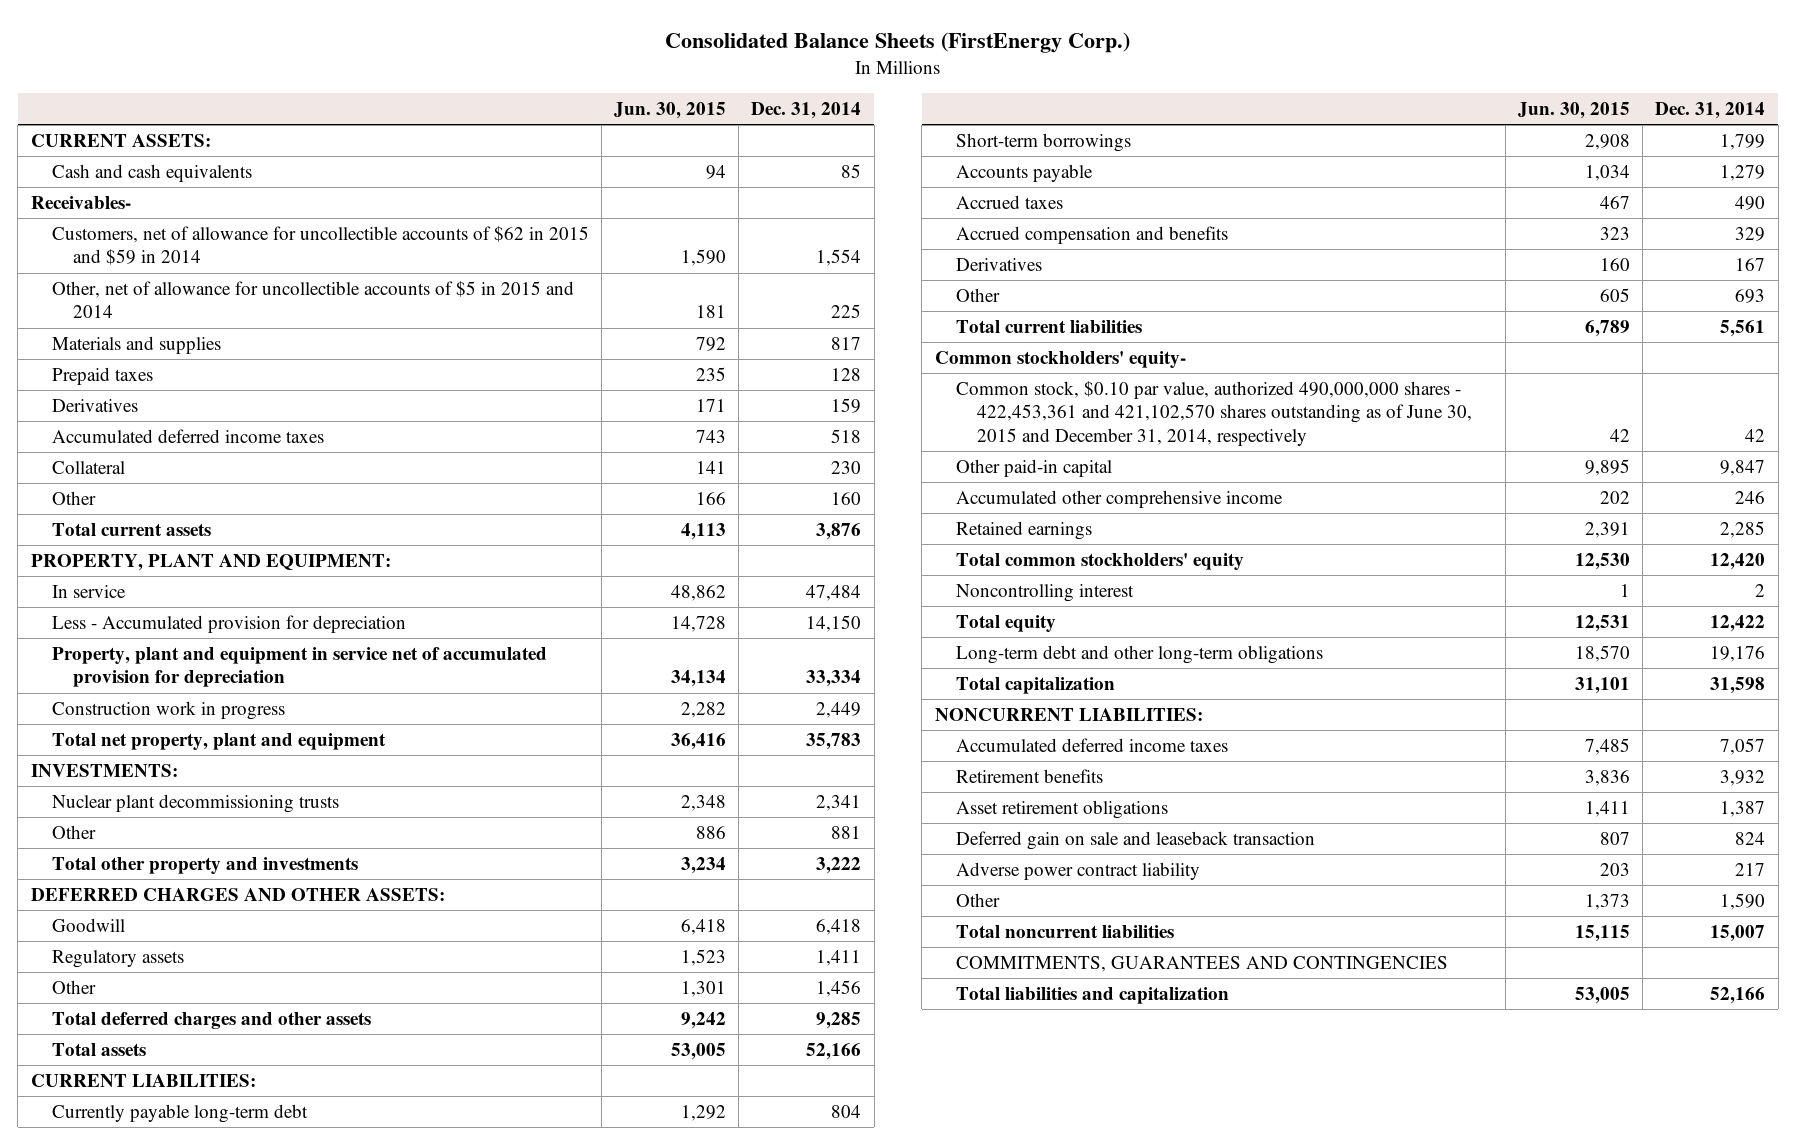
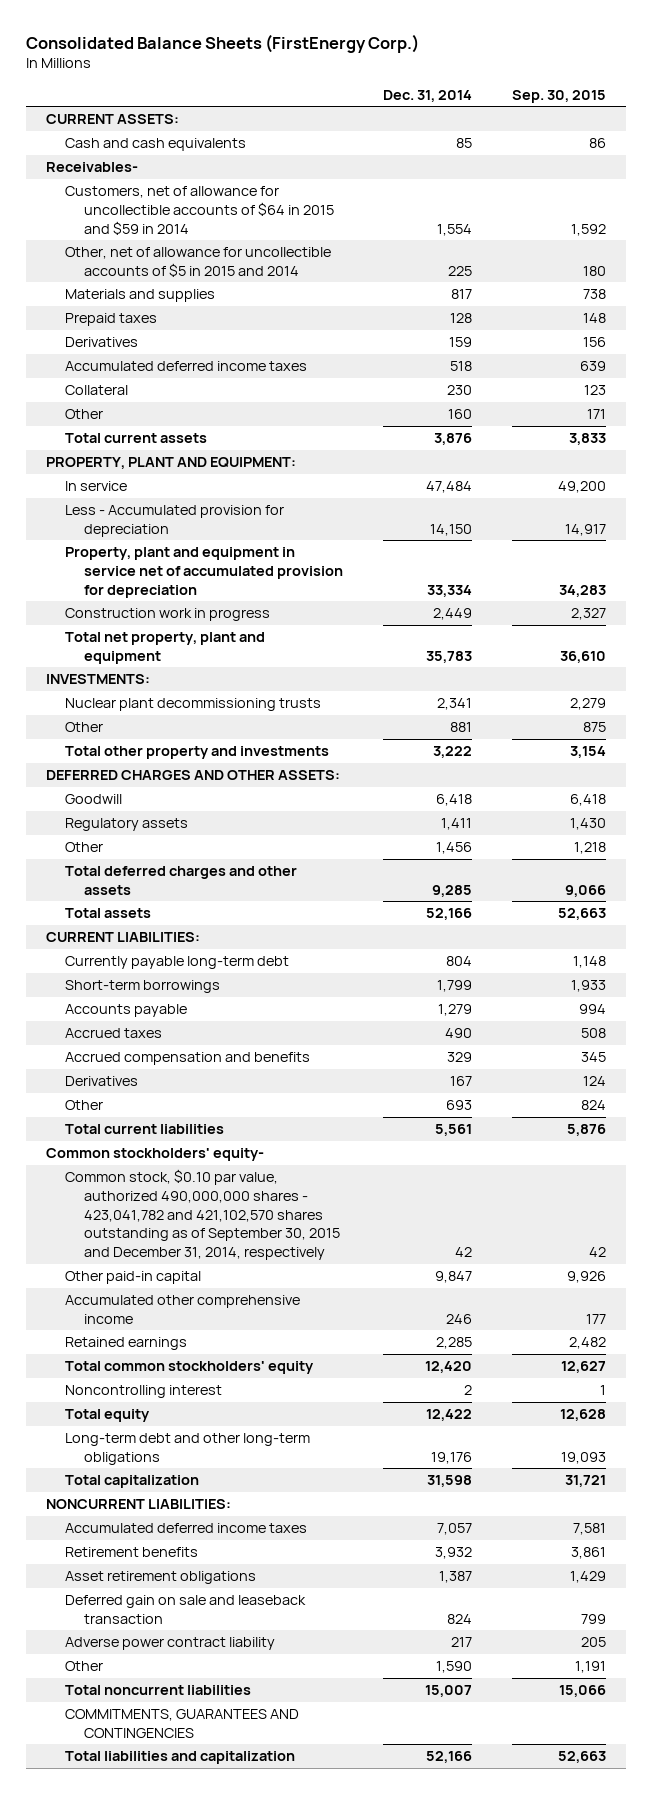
[614,101,727,119] Jun. 30, 2015 -> none
none -> [511,89,606,103] Sep. 30, 2015
[51,225,589,266] Customers, net of allowance for uncollectible accounts of $62 in 2015 and $59 in 2014 -> [64,186,334,235] Customers, net of allowance for uncollectible accounts of $64 in 2015 and $59 in 2014
[955,380,1473,446] Common stock, $0.10 par value, authorized 490,000,000 shares - 422,453,361 and 421,102,570 shares outstanding as of June 30, 2015 and December 31, 2014, respectively -> [64,1169,340,1260] Common stock, $0.10 par value, authorized 490,000,000 shares - 423,041,782 and 421,102,570 shares outstanding as of September 30, 2015 and December 31, 2014, respectively

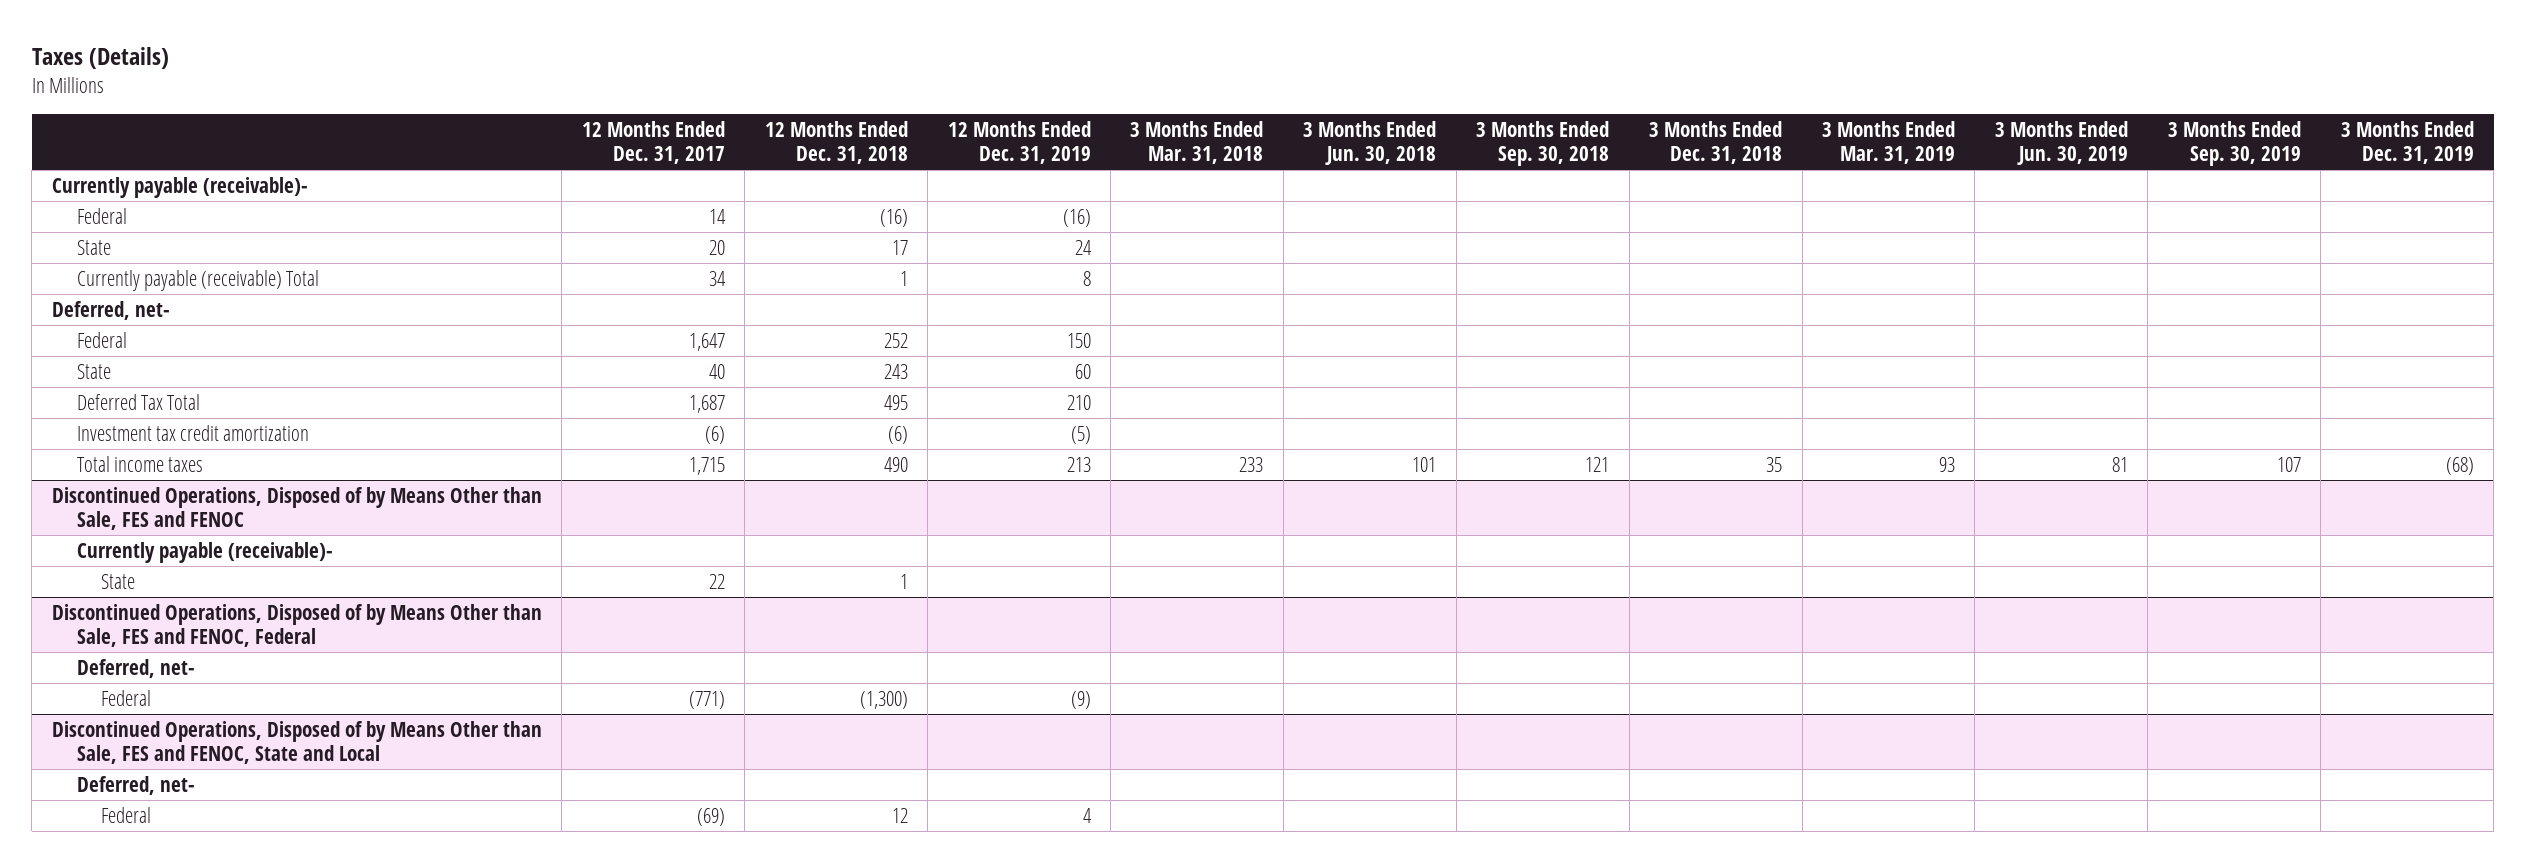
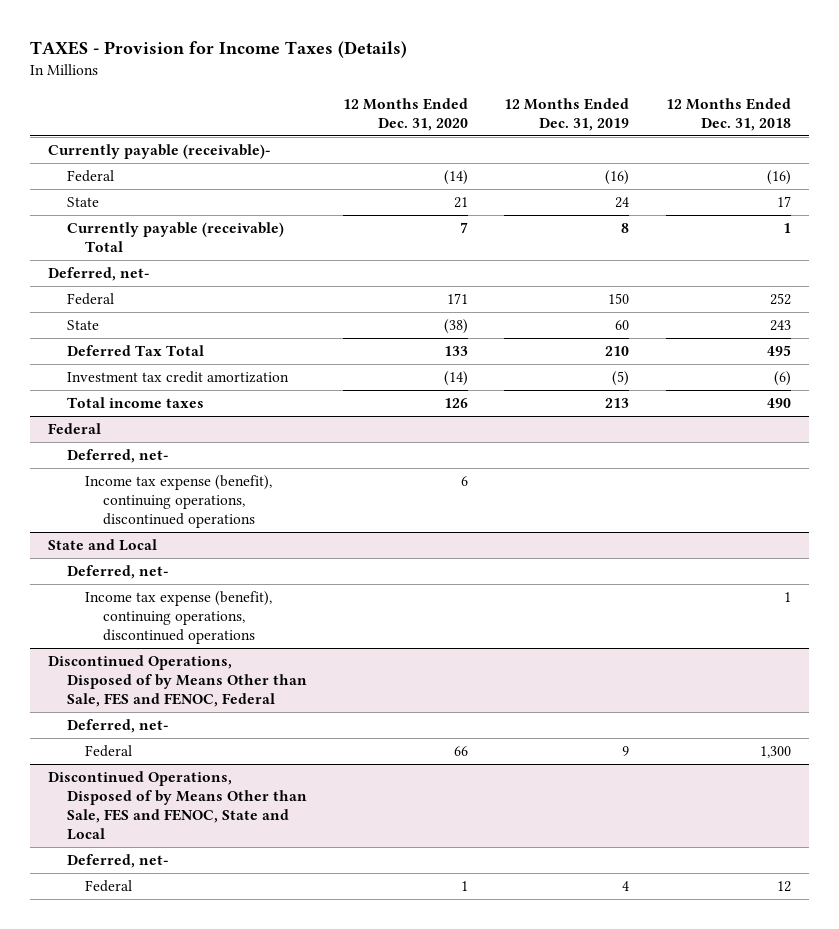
[31,46,169,69] Taxes (Details) -> [30,41,408,59] TAXES - Provision for Income Taxes (Details)
[581,121,725,165] 12 Months Ended Dec. 31, 2017 -> none
[1130,121,1264,165] 3 Months Ended Mar. 31, 2018 -> none
[1303,121,1437,166] 3 Months Ended Jun. 30, 2018 -> none
[1476,121,1610,167] 3 Months Ended Sep. 30, 2018 -> none
[1649,121,1783,165] 3 Months Ended Dec. 31, 2018 -> none
[1821,121,1955,165] 3 Months Ended Mar. 31, 2019 -> none
[1994,121,2128,166] 3 Months Ended Jun. 30, 2019 -> none
[2167,121,2301,167] 3 Months Ended Sep. 30, 2019 -> none
[2340,121,2474,165] 3 Months Ended Dec. 31, 2019 -> none
none -> [343,97,469,132] 12 Months Ended Dec. 31, 2020
[51,486,542,531] Discontinued Operations, Disposed of by Means Other than Sale, FES and FENOC -> none
[76,541,333,563] Currently payable (receivable)- -> none
[101,573,136,589] State -> none
none -> [48,422,102,434] Federal
none -> [66,448,169,463] Deferred, net-
none -> [84,474,272,529] Income tax expense (benefit), continuing operations, discontinued operations
none -> [48,538,158,551] State and Local
none -> [66,564,169,579] Deferred, net-
none -> [84,590,272,645] Income tax expense (benefit), continuing operations, discontinued operations
[859,690,908,709] (1,300) -> [759,745,791,758] 1,300
[1070,690,1091,709] (9) -> [622,745,630,756] 9

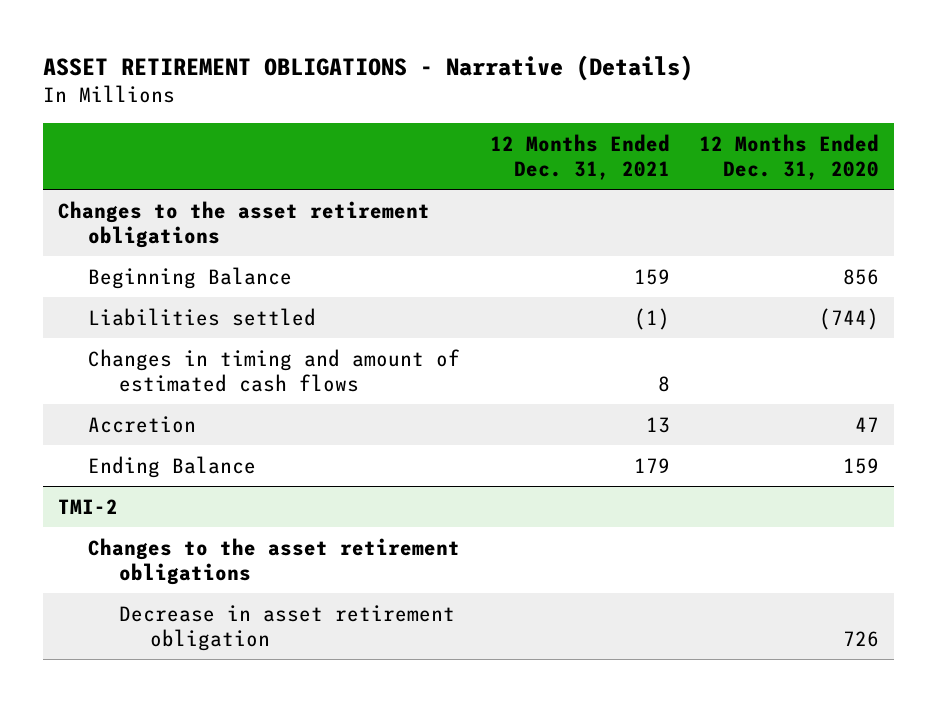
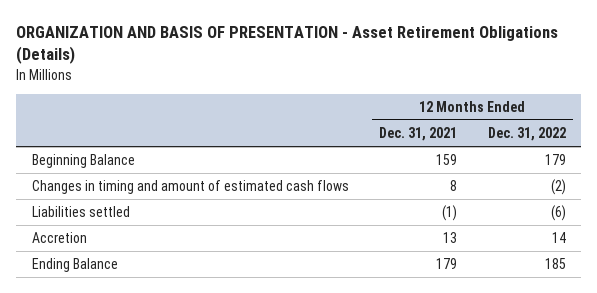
[42,54,693,81] ASSET RETIREMENT OBLIGATIONS - Narrative (Details) -> [16,26,559,65] ORGANIZATION AND BASIS OF PRESENTATION - Asset Retirement Obligations (Details)
[699,133,880,180] 12 Months Ended Dec. 31, 2020 -> none
none -> [487,127,566,142] Dec. 31, 2022
[57,200,430,248] Changes to the asset retirement obligations -> none
[88,307,317,326] Liabilities settled -> [31,206,130,218] Liabilities settled
[57,498,118,514] TMI-2 -> none
[88,537,461,585] Changes to the asset retirement obligations -> none
[118,604,455,651] Decrease in asset retirement obligation -> none

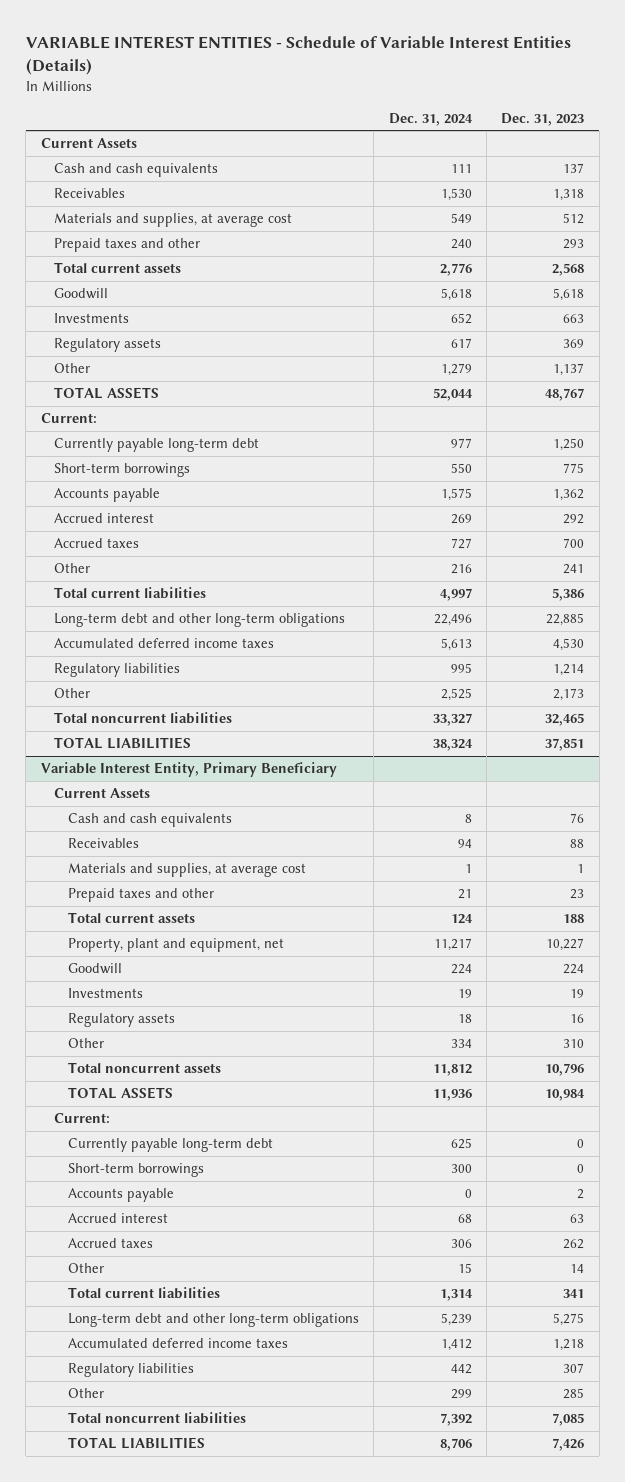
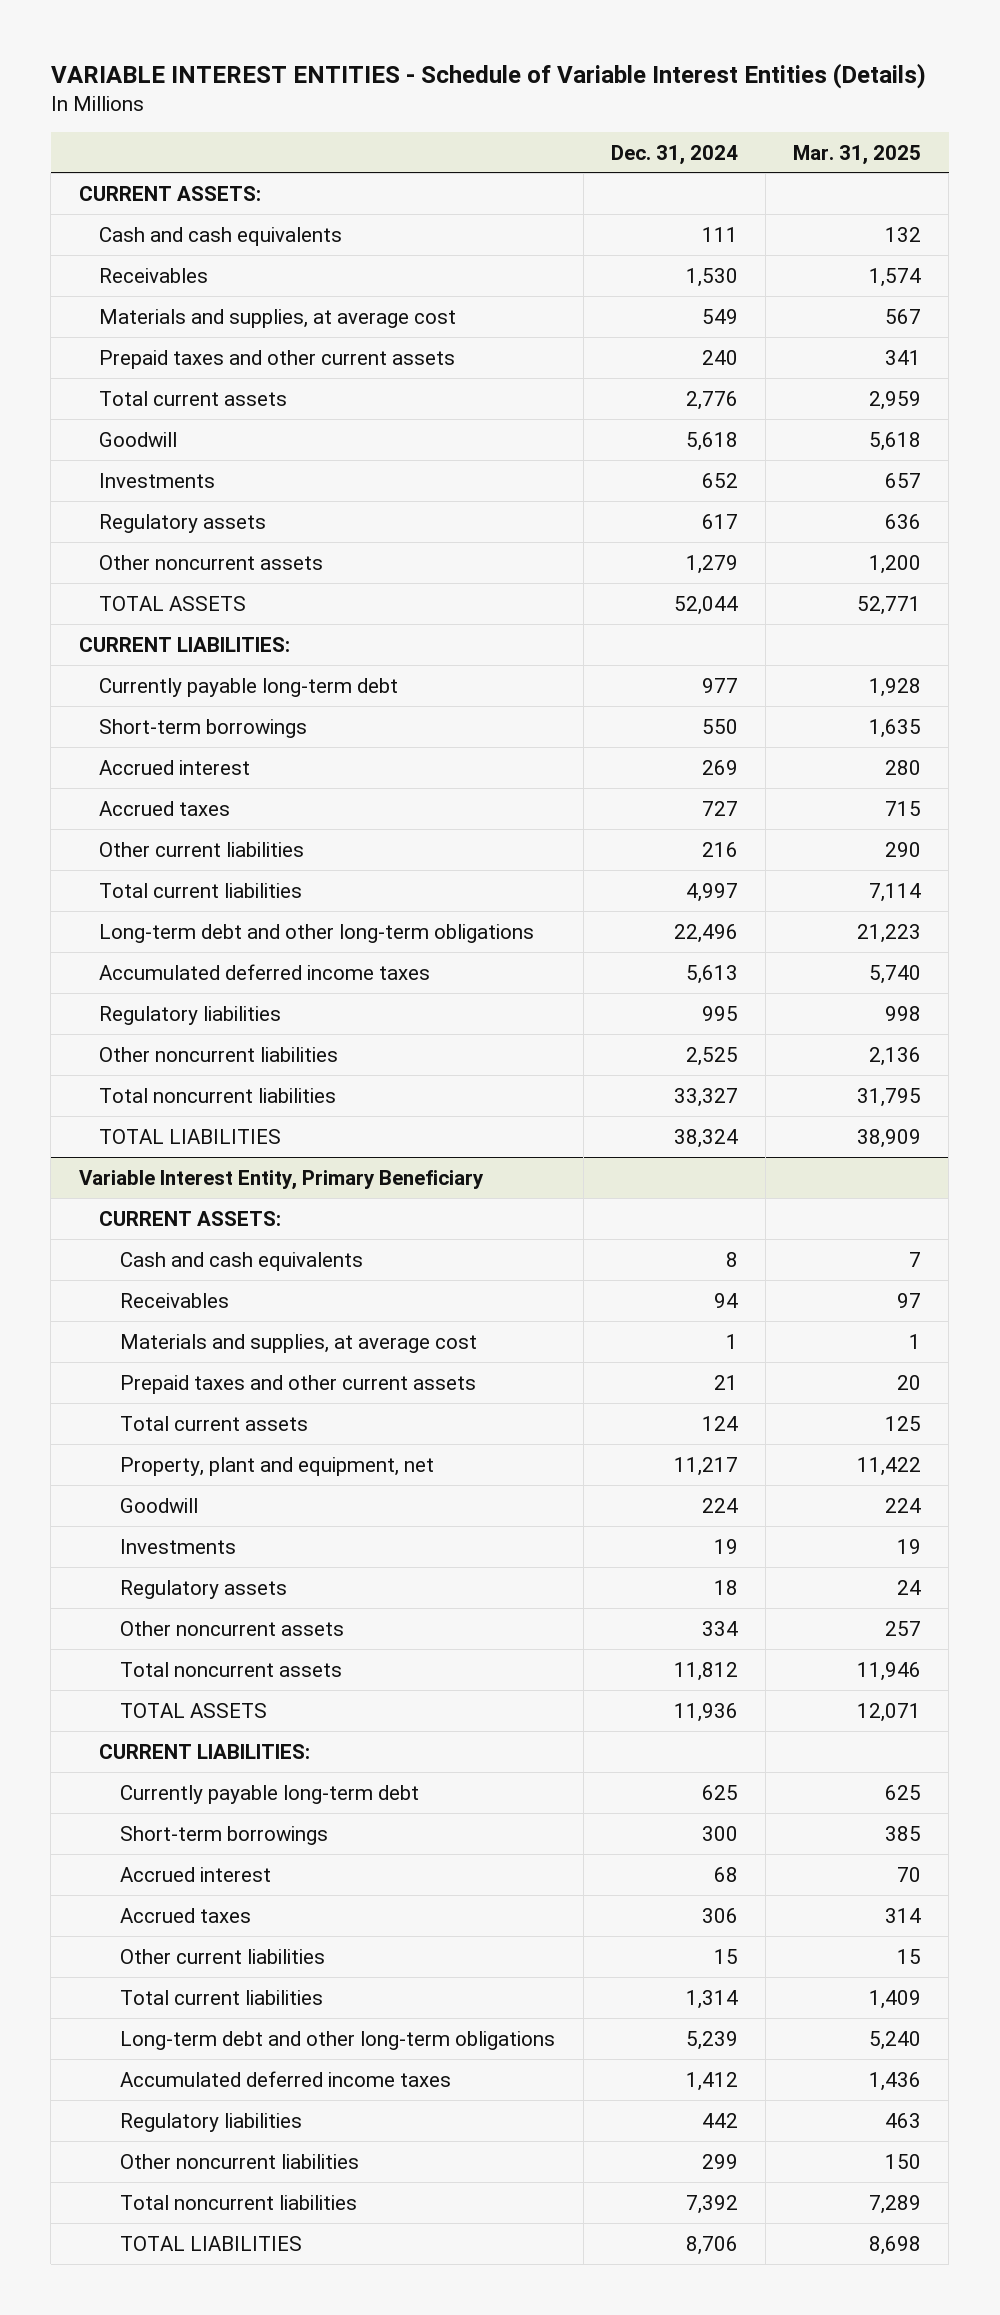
[501,112,585,126] Dec. 31, 2023 -> none
none -> [793,144,922,165] Mar. 31, 2025
[40,138,137,149] Current Assets -> [78,185,261,201] CURRENT ASSETS:
[54,238,201,253] Prepaid taxes and other -> [99,349,456,369] Prepaid taxes and other current assets
[54,363,91,374] Other -> [99,554,324,570] Other noncurrent assets
[40,413,97,424] Current: -> [78,636,290,652] CURRENT LIABILITIES:
[54,488,161,503] Accounts payable -> none
[54,563,91,574] Other -> [99,841,305,857] Other current liabilities
[54,688,91,699] Other -> [99,1046,339,1062] Other noncurrent liabilities
[54,788,151,799] Current Assets -> [99,1210,282,1226] CURRENT ASSETS:
[67,888,214,903] Prepaid taxes and other -> [120,1374,477,1394] Prepaid taxes and other current assets
[67,1038,104,1049] Other -> [120,1620,345,1636] Other noncurrent assets
[54,1113,111,1124] Current: -> [99,1743,311,1759] CURRENT LIABILITIES:
[67,1188,174,1203] Accounts payable -> none
[67,1263,104,1274] Other -> [120,1948,326,1964] Other current liabilities
[67,1388,104,1399] Other -> [120,2153,360,2169] Other noncurrent liabilities

